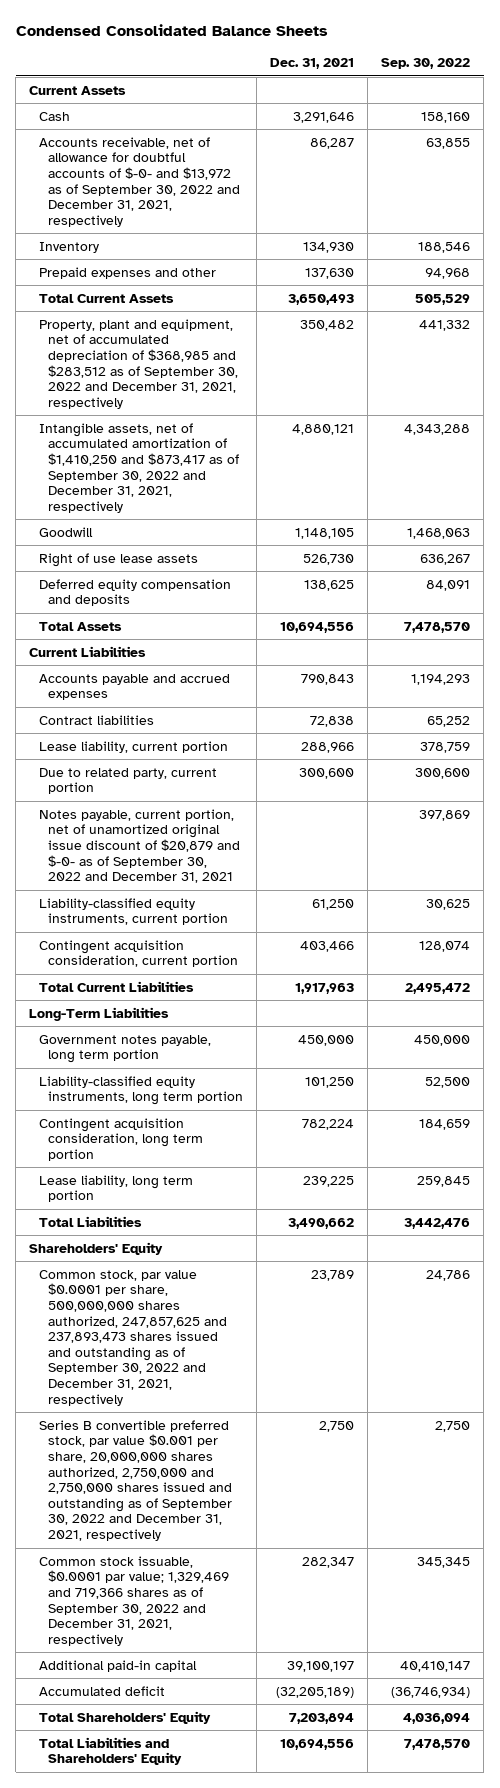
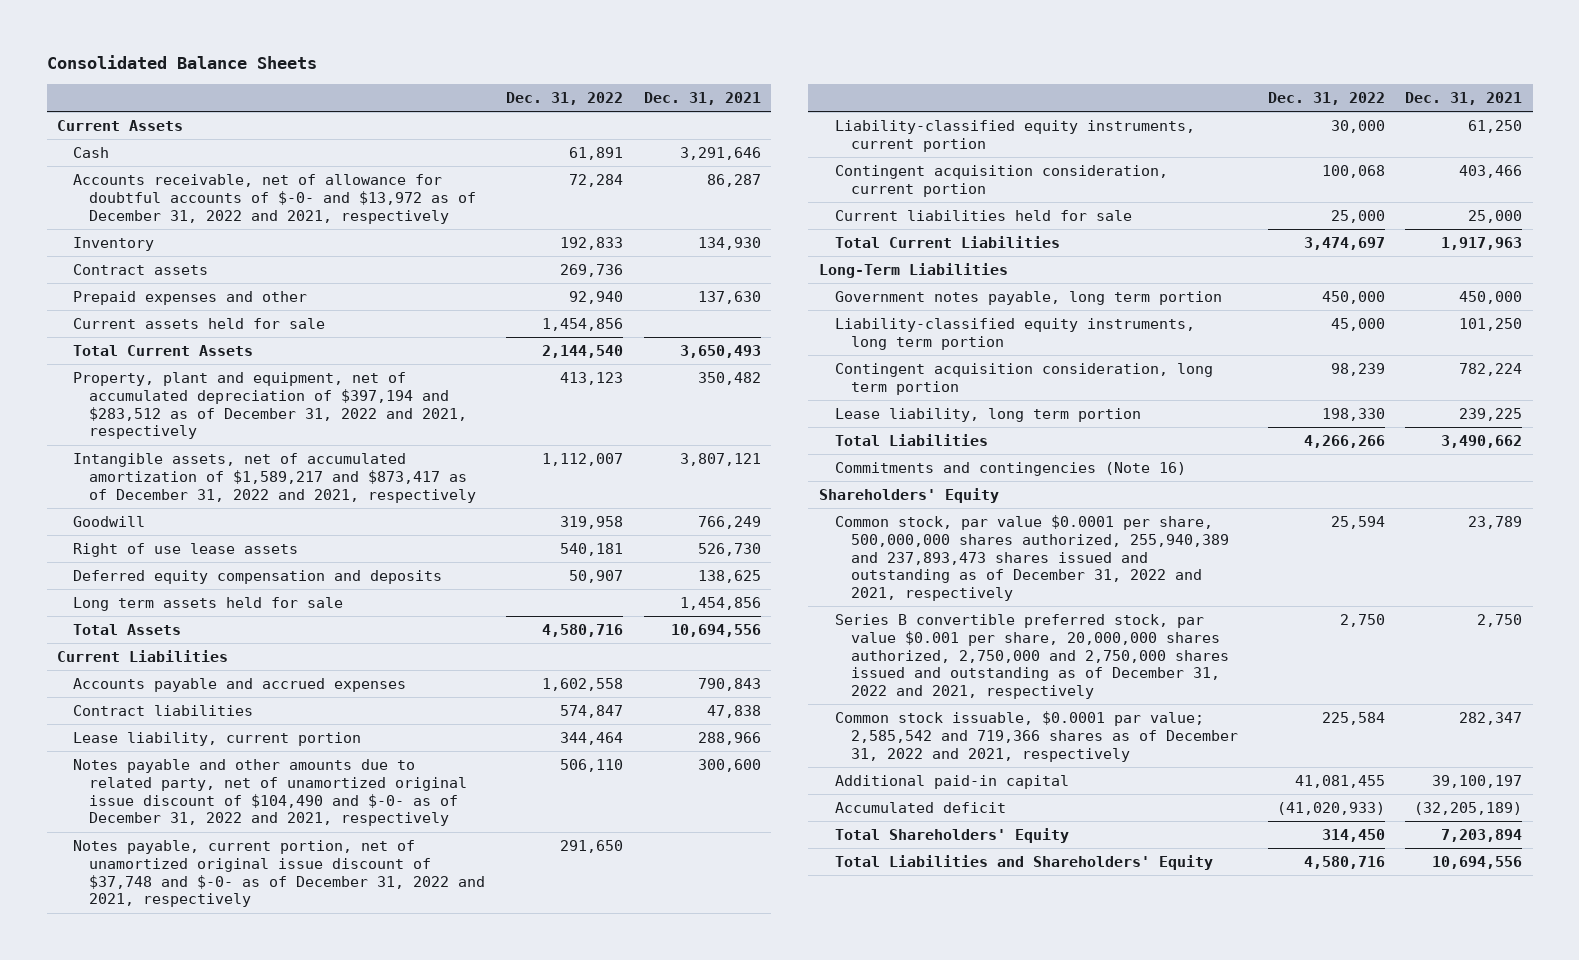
[15,24,328,37] Condensed Consolidated Balance Sheets -> [46,55,317,70] Consolidated Balance Sheets
[381,58,471,70] Sep. 30, 2022 -> none
none -> [506,91,624,105] Dec. 31, 2022
[38,136,241,227] Accounts receivable, net of allowance for doubtful accounts of $-0- and $13,972 as of September 30, 2022 and December 31, 2021, respectively -> [73,173,477,224] Accounts receivable, net of allowance for doubtful accounts of $-0- and $13,972 as of December 31, 2022 and 2021, respectively
none -> [73,263,209,275] Contract assets
none -> [73,317,326,329] Current assets held for sale
[38,318,239,409] Property, plant and equipment, net of accumulated depreciation of $368,985 and $283,512 as of September 30, 2022 and December 31, 2021, respectively -> [73,371,468,440] Property, plant and equipment, net of accumulated depreciation of $397,194 and $283,512 as of December 31, 2022 and 2021, respectively
[38,422,240,513] Intangible assets, net of accumulated amortization of $1,410,250 and $873,417 as of September 30, 2022 and December 31, 2021, respectively -> [73,452,477,503] Intangible assets, net of accumulated amortization of $1,589,217 and $873,417 as of December 31, 2022 and 2021, respectively
[292,423,355,435] 4,880,121 -> [679,452,761,466] 3,807,121
[295,527,355,539] 1,148,105 -> [697,515,761,529] 766,249
none -> [73,596,344,611] Long term assets held for sale
[310,715,355,727] 72,838 -> [706,704,761,718] 47,838
[38,767,217,795] Due to related party, current portion -> none
none -> [73,758,468,827] Notes payable and other amounts due to related party, net of unamortized original issue discount of $104,490 and $-0- as of December 31, 2022 and 2021, respectively
[38,808,241,884] Notes payable, current portion, net of unamortized original issue discount of $20,879 and $-0- as of September 30, 2022 and December 31, 2021 -> [73,839,486,908] Notes payable, current portion, net of unamortized original issue discount of $37,748 and $-0- as of December 31, 2022 and 2021, respectively
none -> [834,209,1132,221] Current liabilities held for sale
none -> [834,461,1186,476] Commitments and contingencies (Note 16)
[38,1269,228,1406] Common stock, par value $0.0001 per share, 500,000,000 shares authorized, 247,857,625 and 237,893,473 shares issued and outstanding as of September 30, 2022 and December 31, 2021, respectively -> [834,514,1229,602] Common stock, par value $0.0001 per share, 500,000,000 shares authorized, 255,940,389 and 237,893,473 shares issued and outstanding as of December 31, 2022 and 2021, respectively
[38,1419,233,1542] Series B convertible preferred stock, par value $0.001 per share, 20,000,000 shares authorized, 2,750,000 and 2,750,000 shares issued and outstanding as of September 30, 2022 and December 31, 2021, respectively -> [834,613,1229,700] Series B convertible preferred stock, par value $0.001 per share, 20,000,000 shares authorized, 2,750,000 and 2,750,000 shares issued and outstanding as of December 31, 2022 and 2021, respectively
[38,1555,230,1646] Common stock issuable, $0.0001 par value; 1,329,469 and 719,366 shares as of September 30, 2022 and December 31, 2021, respectively -> [834,710,1238,762] Common stock issuable, $0.0001 par value; 2,585,542 and 719,366 shares as of December 31, 2022 and 2021, respectively

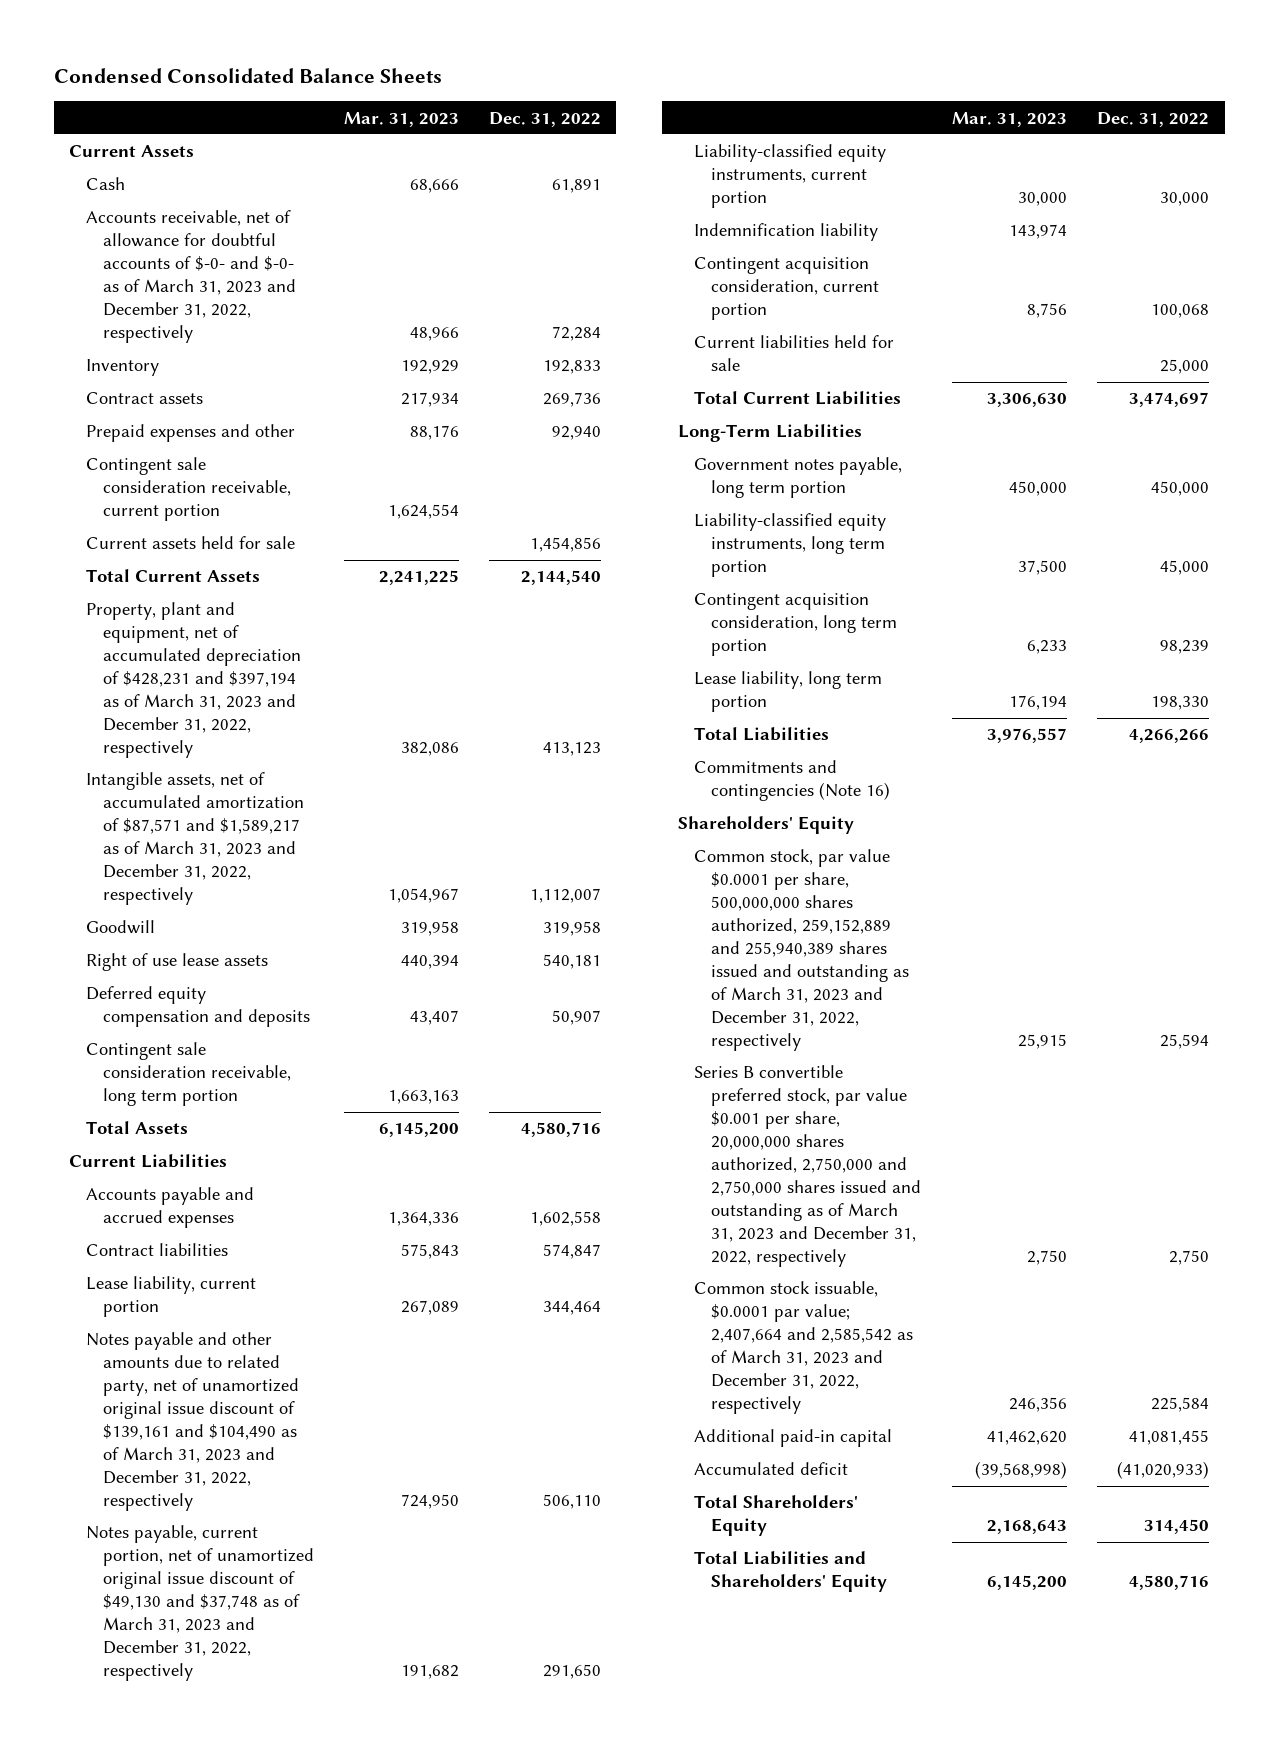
[46,55,317,70] Consolidated Balance Sheets -> [54,67,443,83] Condensed Consolidated Balance Sheets
[643,91,761,105] Dec. 31, 2021 -> none
none -> [343,111,459,127] Mar. 31, 2023
[73,173,477,224] Accounts receivable, net of allowance for doubtful accounts of $-0- and $13,972 as of December 31, 2022 and 2021, respectively -> [85,210,296,344] Accounts receivable, net of allowance for doubtful accounts of $-0- and $-0- as of March 31, 2023 and December 31, 2022, respectively
none -> [85,457,291,522] Contingent sale consideration receivable, current portion
[73,371,468,440] Property, plant and equipment, net of accumulated depreciation of $397,194 and $283,512 as of December 31, 2022 and 2021, respectively -> [85,602,301,759] Property, plant and equipment, net of accumulated depreciation of $428,231 and $397,194 as of March 31, 2023 and December 31, 2022, respectively
[73,452,477,503] Intangible assets, net of accumulated amortization of $1,589,217 and $873,417 as of December 31, 2022 and 2021, respectively -> [85,772,304,906] Intangible assets, net of accumulated amortization of $87,571 and $1,589,217 as of March 31, 2023 and December 31, 2022, respectively
[73,596,344,611] Long term assets held for sale -> none
none -> [85,1042,291,1107] Contingent sale consideration receivable, long term portion
[73,758,468,827] Notes payable and other amounts due to related party, net of unamortized original issue discount of $104,490 and $-0- as of December 31, 2022 and 2021, respectively -> [85,1332,299,1512] Notes payable and other amounts due to related party, net of unamortized original issue discount of $139,161 and $104,490 as of March 31, 2023 and December 31, 2022, respectively
[73,839,486,908] Notes payable, current portion, net of unamortized original issue discount of $37,748 and $-0- as of December 31, 2022 and 2021, respectively -> [85,1525,314,1682] Notes payable, current portion, net of unamortized original issue discount of $49,130 and $37,748 as of March 31, 2023 and December 31, 2022, respectively
none -> [694,223,879,242] Indemnification liability
[834,514,1229,602] Common stock, par value $0.0001 per share, 500,000,000 shares authorized, 255,940,389 and 237,893,473 shares issued and outstanding as of December 31, 2022 and 2021, respectively -> [694,849,909,1051] Common stock, par value $0.0001 per share, 500,000,000 shares authorized, 259,152,889 and 255,940,389 shares issued and outstanding as of March 31, 2023 and December 31, 2022, respectively
[834,613,1229,700] Series B convertible preferred stock, par value $0.001 per share, 20,000,000 shares authorized, 2,750,000 and 2,750,000 shares issued and outstanding as of December 31, 2022 and 2021, respectively -> [694,1065,921,1267] Series B convertible preferred stock, par value $0.001 per share, 20,000,000 shares authorized, 2,750,000 and 2,750,000 shares issued and outstanding as of March 31, 2023 and December 31, 2022, respectively
[834,710,1238,762] Common stock issuable, $0.0001 par value; 2,585,542 and 719,366 shares as of December 31, 2022 and 2021, respectively -> [694,1281,913,1415] Common stock issuable, $0.0001 par value; 2,407,664 and 2,585,542 as of March 31, 2023 and December 31, 2022, respectively

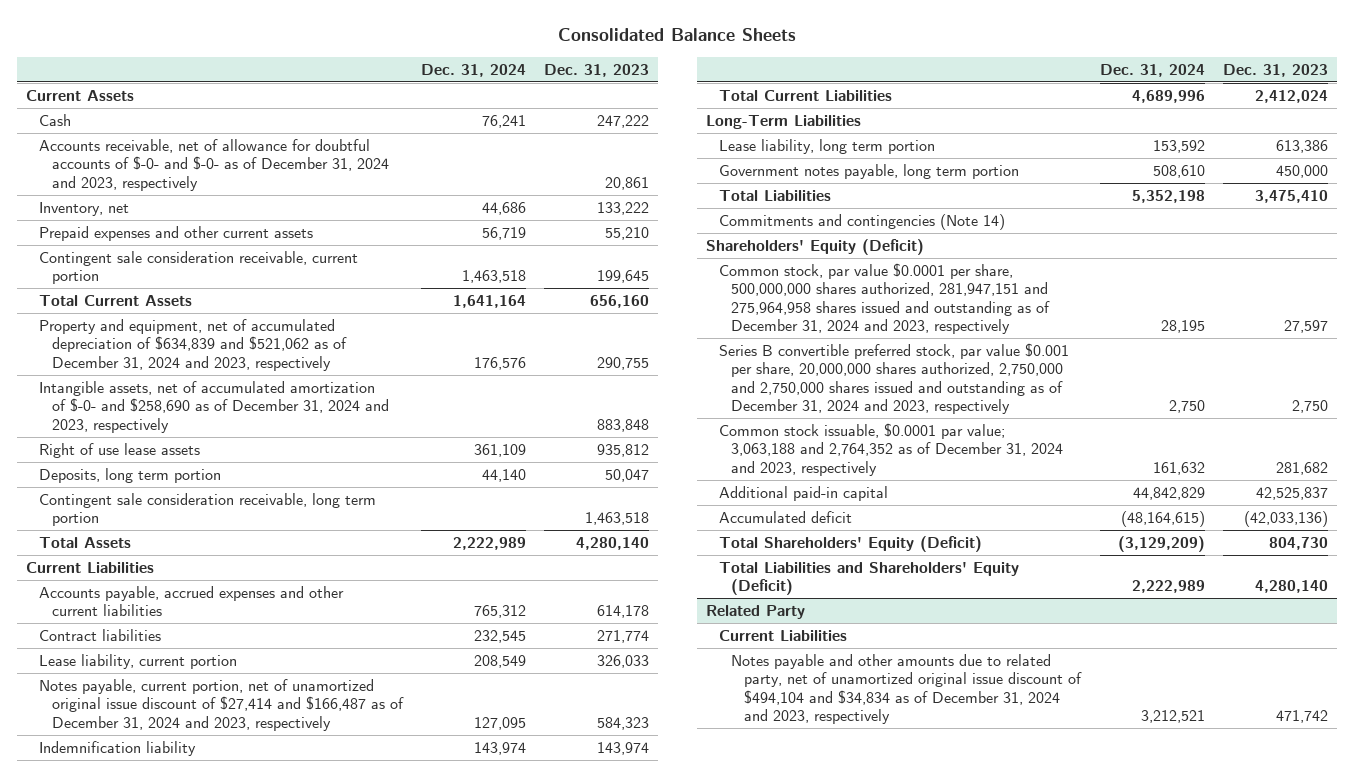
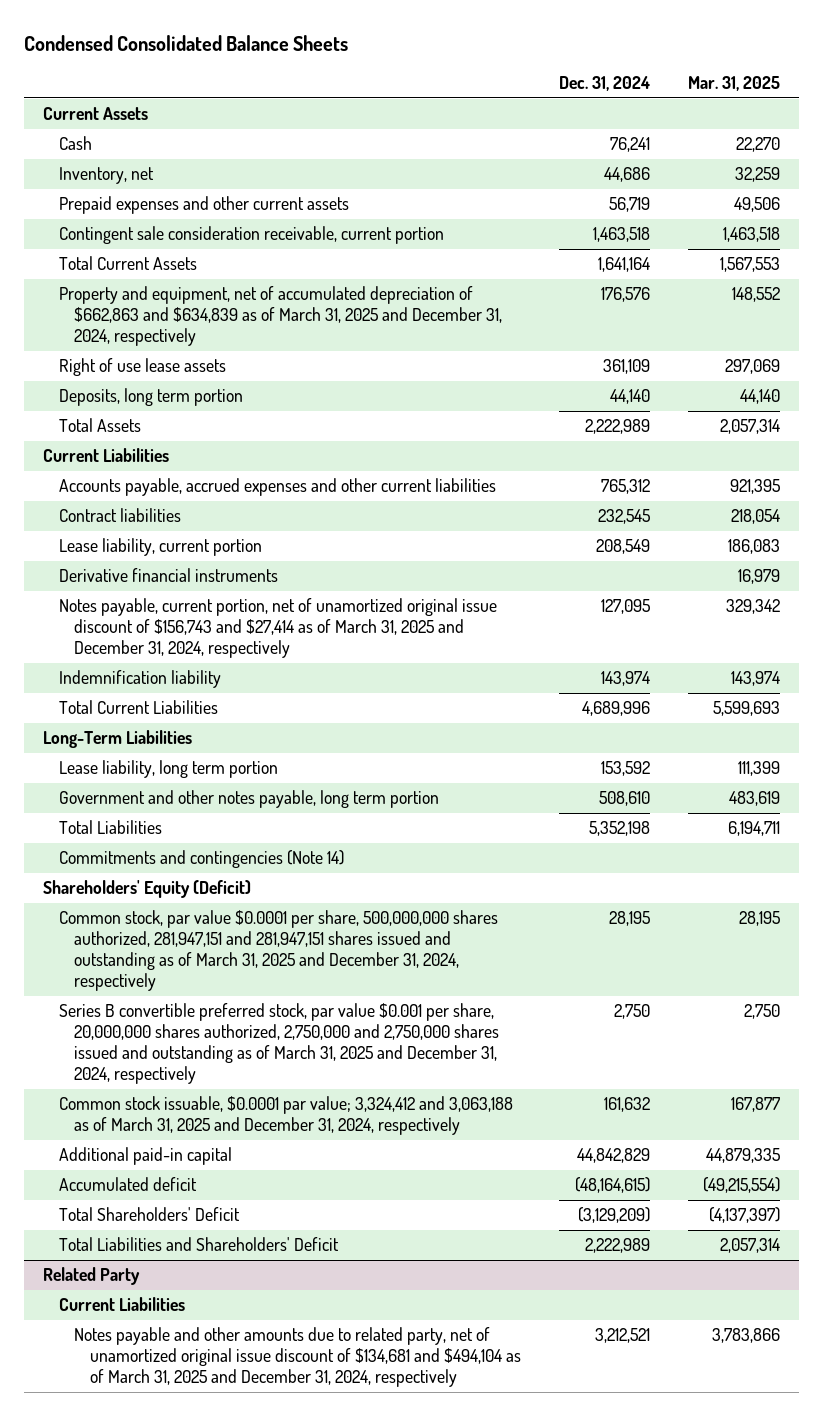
[558,28,797,42] Consolidated Balance Sheets -> [23,34,348,51] Condensed Consolidated Balance Sheets
[544,63,650,77] Dec. 31, 2023 -> none
none -> [688,76,781,92] Mar. 31, 2025
[39,138,389,191] Accounts receivable, net of allowance for doubtful accounts of $-0- and $-0- as of December 31, 2024 and 2023, respectively -> none
[39,380,389,433] Intangible assets, net of accumulated amortization of $-0- and $258,690 as of December 31, 2024 and 2023, respectively -> none
[39,318,347,371] Property and equipment, net of accumulated depreciation of $634,839 and $521,062 as of December 31, 2024 and 2023, respectively -> [58,286,503,347] Property and equipment, net of accumulated depreciation of $662,863 and $634,839 as of March 31, 2025 and December 31, 2024, respectively
[39,492,377,527] Contingent sale consideration receivable, long term portion -> none
none -> [58,568,278,583] Derivative financial instruments
[39,678,404,731] Notes payable, current portion, net of unamortized original issue discount of $27,414 and $166,487 as of December 31, 2024 and 2023, respectively -> [58,598,497,659] Notes payable, current portion, net of unamortized original issue discount of $156,743 and $27,414 as of March 31, 2025 and December 31, 2024, respectively
[718,163,1019,179] Government notes payable, long term portion -> [58,790,439,809] Government and other notes payable, long term portion
[718,262,1051,335] Common stock, par value $0.0001 per share, 500,000,000 shares authorized, 281,947,151 and 275,964,958 shares issued and outstanding as of December 31, 2024 and 2023, respectively -> [58,910,498,992] Common stock, par value $0.0001 per share, 500,000,000 shares authorized, 281,947,151 and 281,947,151 shares issued and outstanding as of March 31, 2025 and December 31, 2024, respectively
[718,342,1069,415] Series B convertible preferred stock, par value $0.001 per share, 20,000,000 shares authorized, 2,750,000 and 2,750,000 shares issued and outstanding as of December 31, 2024 and 2023, respectively -> [58,1003,500,1085] Series B convertible preferred stock, par value $0.001 per share, 20,000,000 shares authorized, 2,750,000 and 2,750,000 shares issued and outstanding as of March 31, 2025 and December 31, 2024, respectively
[718,422,1064,476] Common stock issuable, $0.0001 par value; 3,063,188 and 2,764,352 as of December 31, 2024 and 2023, respectively -> [58,1096,513,1136] Common stock issuable, $0.0001 par value; 3,324,412 and 3,063,188 as of March 31, 2025 and December 31, 2024, respectively
[718,535,982,552] Total Shareholders' Equity (Deficit) -> [58,1207,240,1222] Total Shareholders' Deficit
[718,561,1019,596] Total Liabilities and Shareholders' Equity (Deficit) -> [58,1237,339,1252] Total Liabilities and Shareholders' Deficit
[731,653,1083,725] Notes payable and other amounts due to related party, net of unamortized original issue discount of $494,104 and $34,834 as of December 31, 2024 and 2023, respectively -> [74,1327,522,1388] Notes payable and other amounts due to related party, net of unamortized original issue discount of $134,681 and $494,104 as of March 31, 2025 and December 31, 2024, respectively

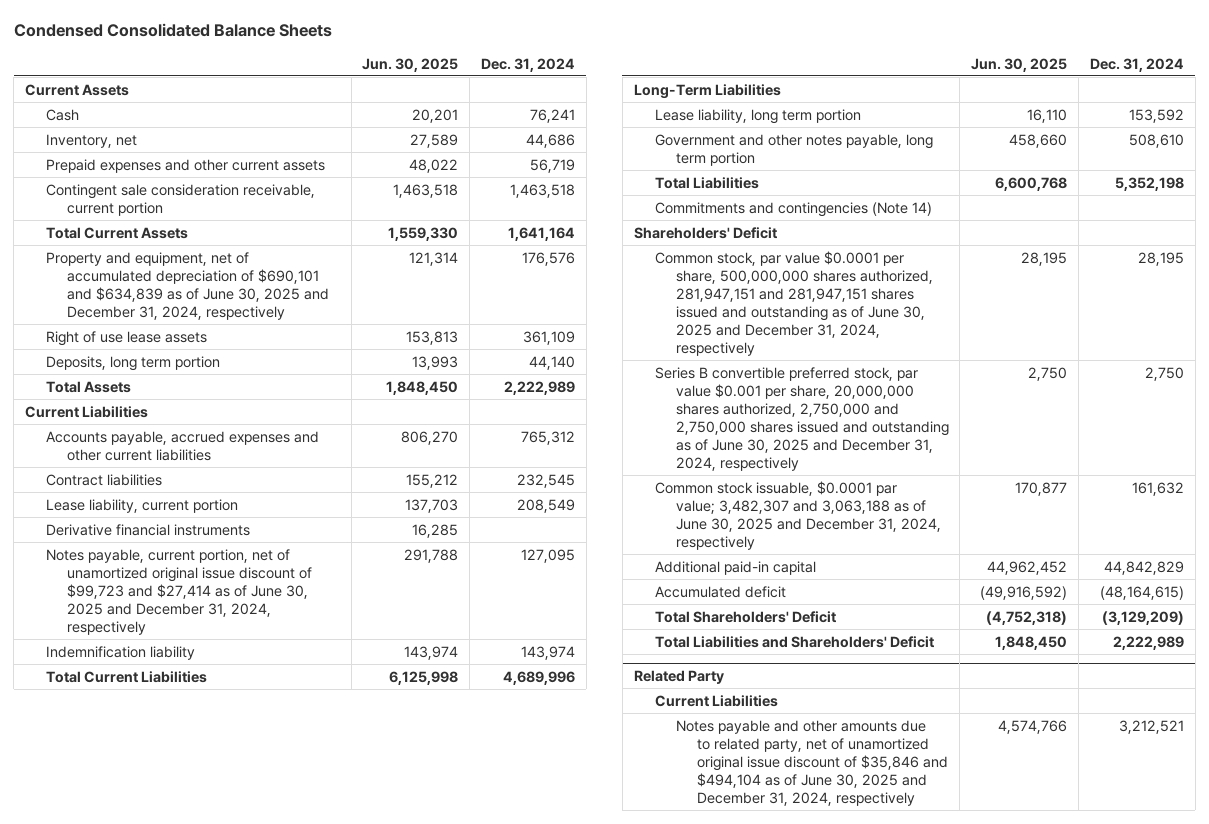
[688,76,781,92] Mar. 31, 2025 -> none
none -> [362,57,459,72] Jun. 30, 2025
[58,286,503,347] Property and equipment, net of accumulated depreciation of $662,863 and $634,839 as of March 31, 2025 and December 31, 2024, respectively -> [45,251,329,320] Property and equipment, net of accumulated depreciation of $690,101 and $634,839 as of June 30, 2025 and December 31, 2024, respectively
[58,598,497,659] Notes payable, current portion, net of unamortized original issue discount of $156,743 and $27,414 as of March 31, 2025 and December 31, 2024, respectively -> [45,548,312,635] Notes payable, current portion, net of unamortized original issue discount of $99,723 and $27,414 as of June 30, 2025 and December 31, 2024, respectively
[42,880,251,899] Shareholders' Equity (Deficit) -> [633,226,777,239] Shareholders' Deficit
[58,910,498,992] Common stock, par value $0.0001 per share, 500,000,000 shares authorized, 281,947,151 and 281,947,151 shares issued and outstanding as of March 31, 2025 and December 31, 2024, respectively -> [654,250,933,356] Common stock, par value $0.0001 per share, 500,000,000 shares authorized, 281,947,151 and 281,947,151 shares issued and outstanding as of June 30, 2025 and December 31, 2024, respectively
[58,1003,500,1085] Series B convertible preferred stock, par value $0.001 per share, 20,000,000 shares authorized, 2,750,000 and 2,750,000 shares issued and outstanding as of March 31, 2025 and December 31, 2024, respectively -> [654,366,949,471] Series B convertible preferred stock, par value $0.001 per share, 20,000,000 shares authorized, 2,750,000 and 2,750,000 shares issued and outstanding as of June 30, 2025 and December 31, 2024, respectively
[58,1096,513,1136] Common stock issuable, $0.0001 par value; 3,324,412 and 3,063,188 as of March 31, 2025 and December 31, 2024, respectively -> [654,480,941,550] Common stock issuable, $0.0001 par value; 3,482,307 and 3,063,188 as of June 30, 2025 and December 31, 2024, respectively
[74,1327,522,1388] Notes payable and other amounts due to related party, net of unamortized original issue discount of $134,681 and $494,104 as of March 31, 2025 and December 31, 2024, respectively -> [675,719,948,806] Notes payable and other amounts due to related party, net of unamortized original issue discount of $35,846 and $494,104 as of June 30, 2025 and December 31, 2024, respectively

